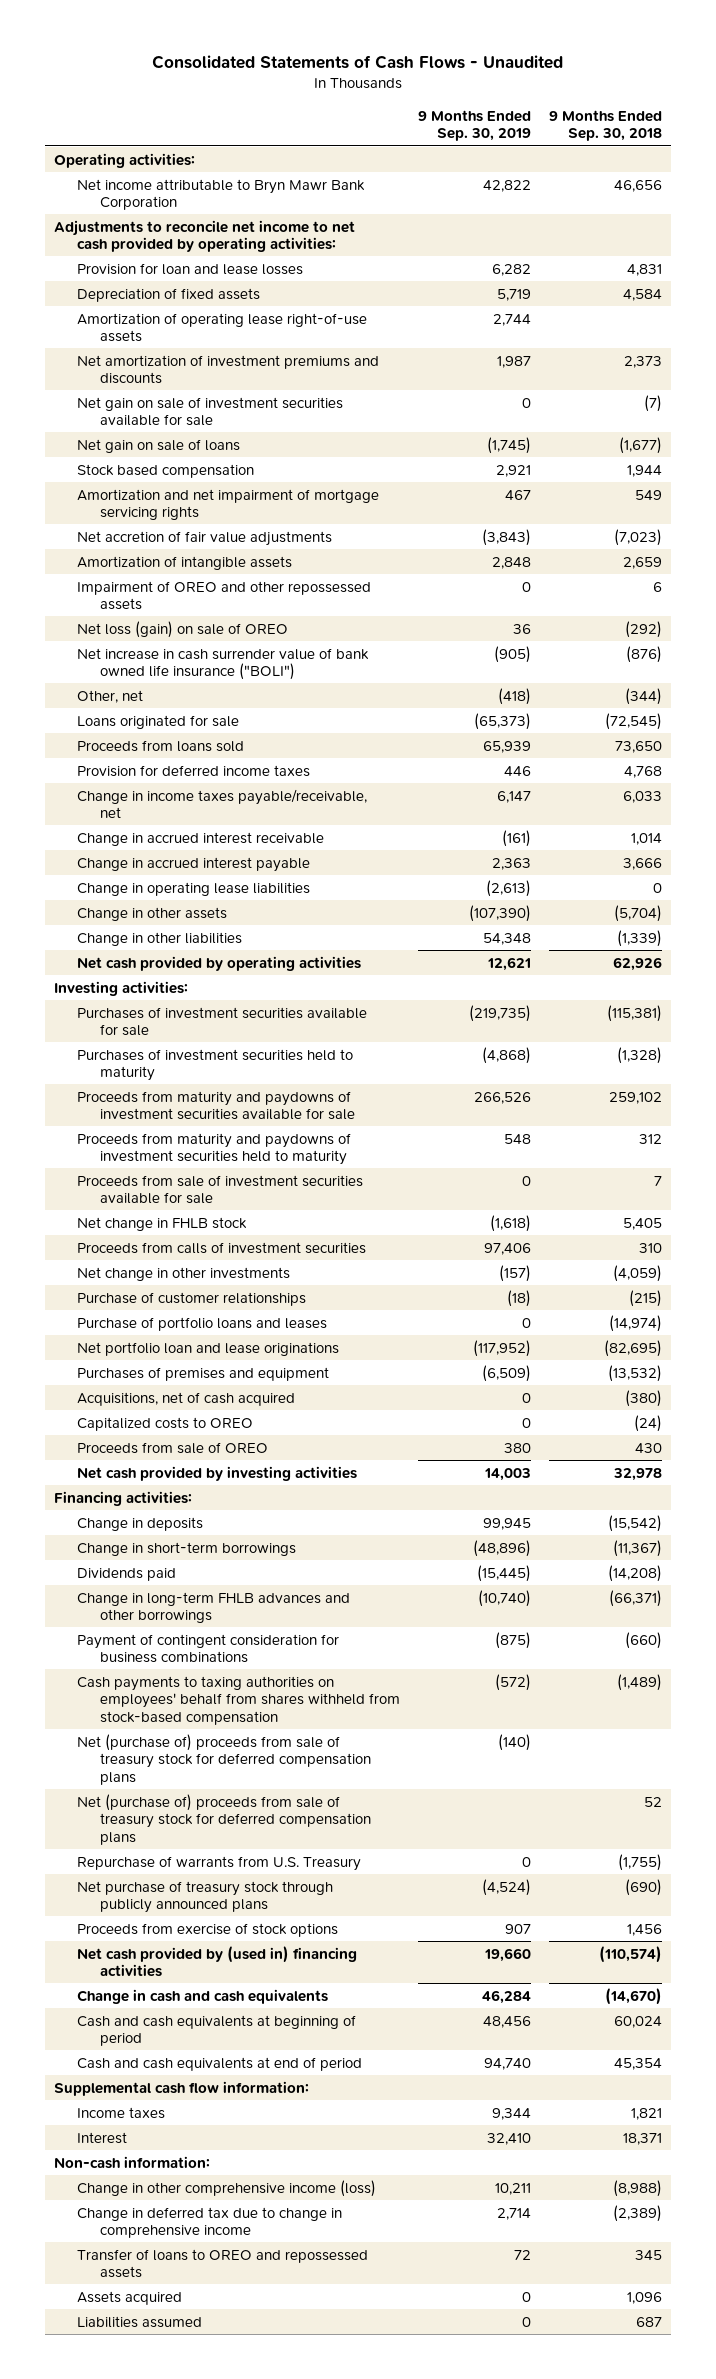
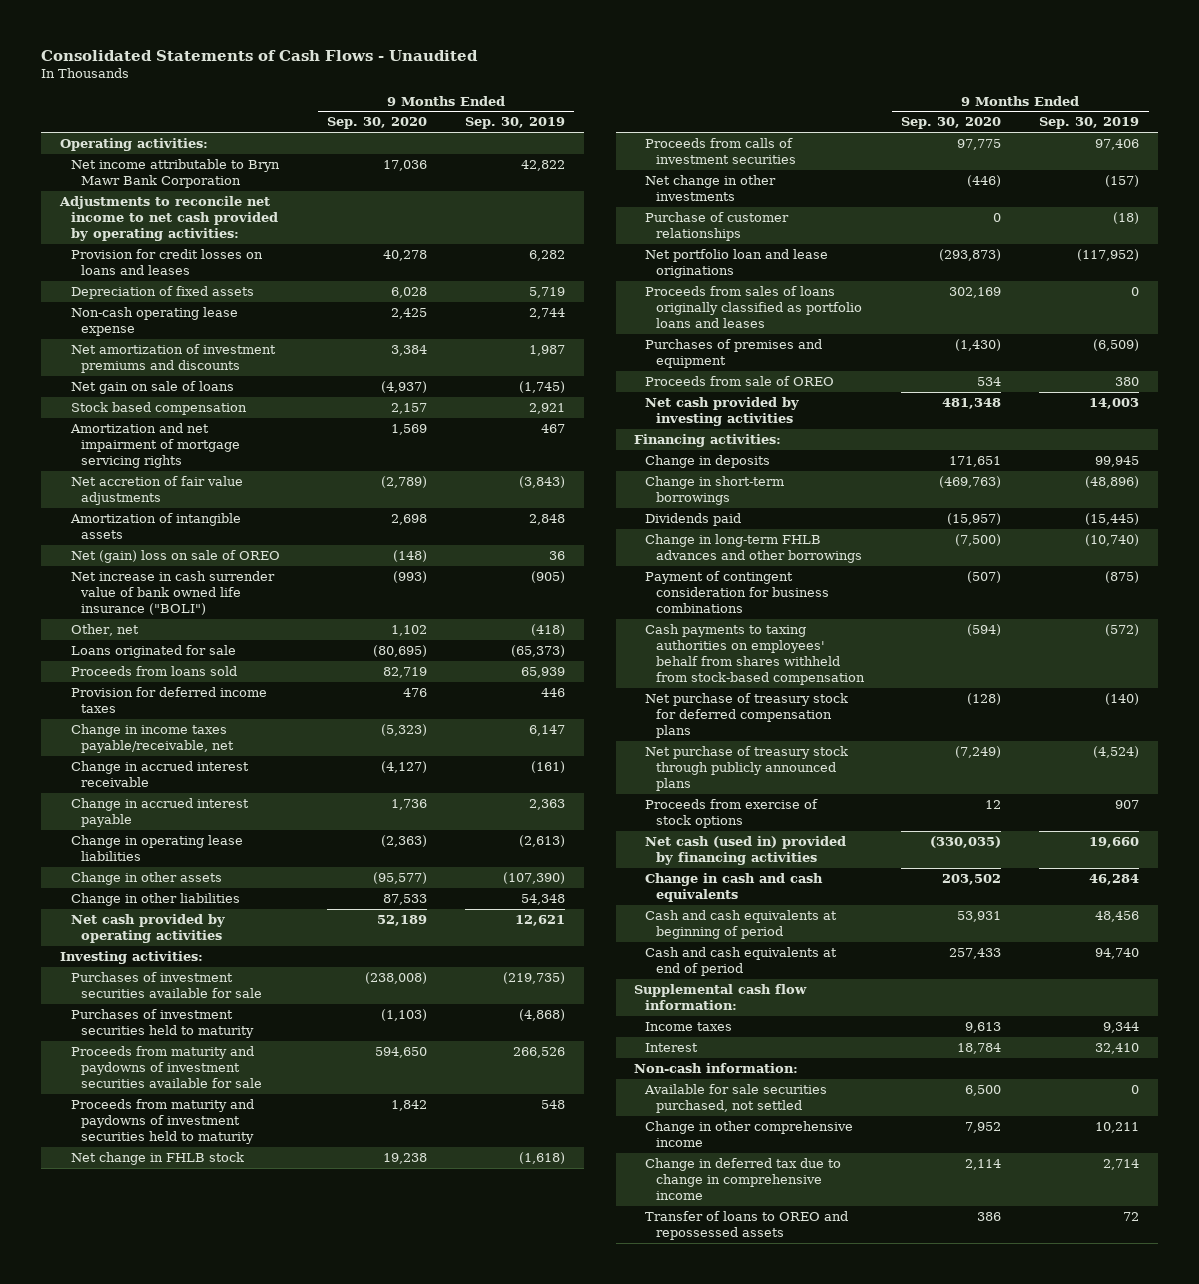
[549,109,663,142] 9 Months Ended Sep. 30, 2018 -> none
none -> [327,117,428,130] Sep. 30, 2020
[76,262,303,275] Provision for loan and lease losses -> [70,248,263,275] Provision for credit losses on loans and leases
[76,312,367,343] Amortization of operating lease right-of-use assets -> [70,306,238,336] Non-cash operating lease expense
[76,396,343,427] Net gain on sale of investment securities available for sale -> none
[76,580,371,611] Impairment of OREO and other repossessed assets -> none
[76,620,288,638] Net loss (gain) on sale of OREO -> [70,549,280,563] Net (gain) loss on sale of OREO
[76,1174,363,1205] Proceeds from sale of investment securities available for sale -> none
[76,1316,327,1331] Purchase of portfolio loans and leases -> none
none -> [645,285,862,328] Proceeds from sales of loans originally classified as portfolio loans and leases
[76,1391,295,1406] Acquisitions, net of cash acquired -> none
[76,1416,253,1431] Capitalized costs to OREO -> none
[76,1793,372,1845] Net (purchase of) proceeds from sale of treasury stock for deferred compensation plans -> none
[76,1855,361,1871] Repurchase of warrants from U.S. Treasury -> none
[76,1733,372,1785] Net (purchase of) proceeds from sale of treasury stock for deferred compensation plans -> [645,692,849,738] Net purchase of treasury stock for deferred compensation plans
[76,1945,357,1978] Net cash provided by (used in) financing activities -> [645,835,847,865] Net cash (used in) provided by financing activities
none -> [644,1083,828,1113] Available for sale securities purchased, not settled
[76,2179,376,2197] Change in other comprehensive income (loss) -> [645,1120,854,1147] Change in other comprehensive income
[76,2290,182,2305] Assets acquired -> none
[76,2315,202,2328] Liabilities assumed -> none

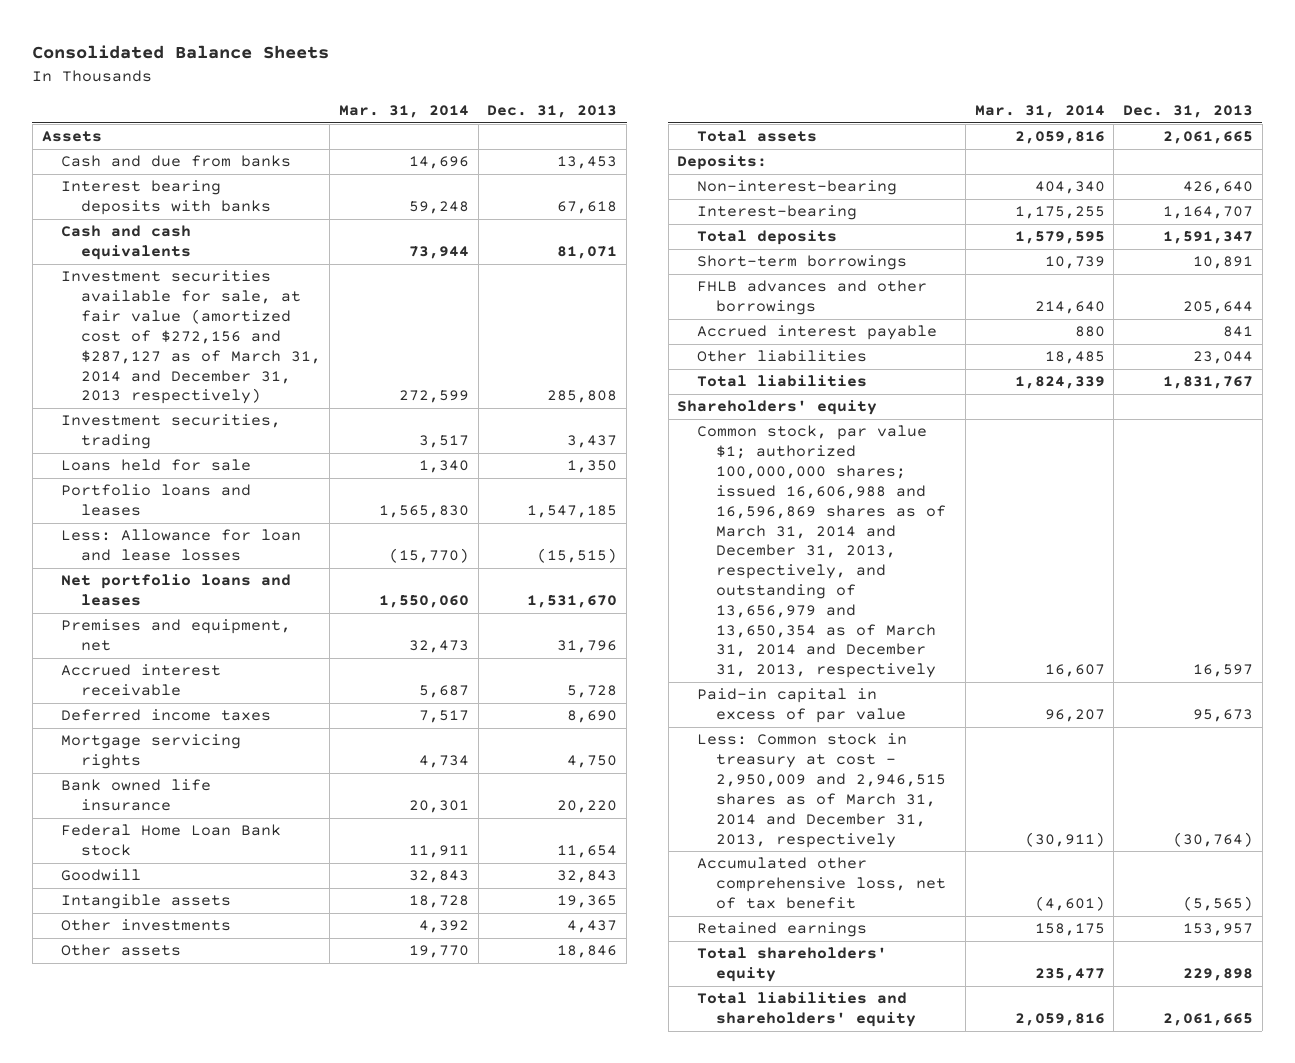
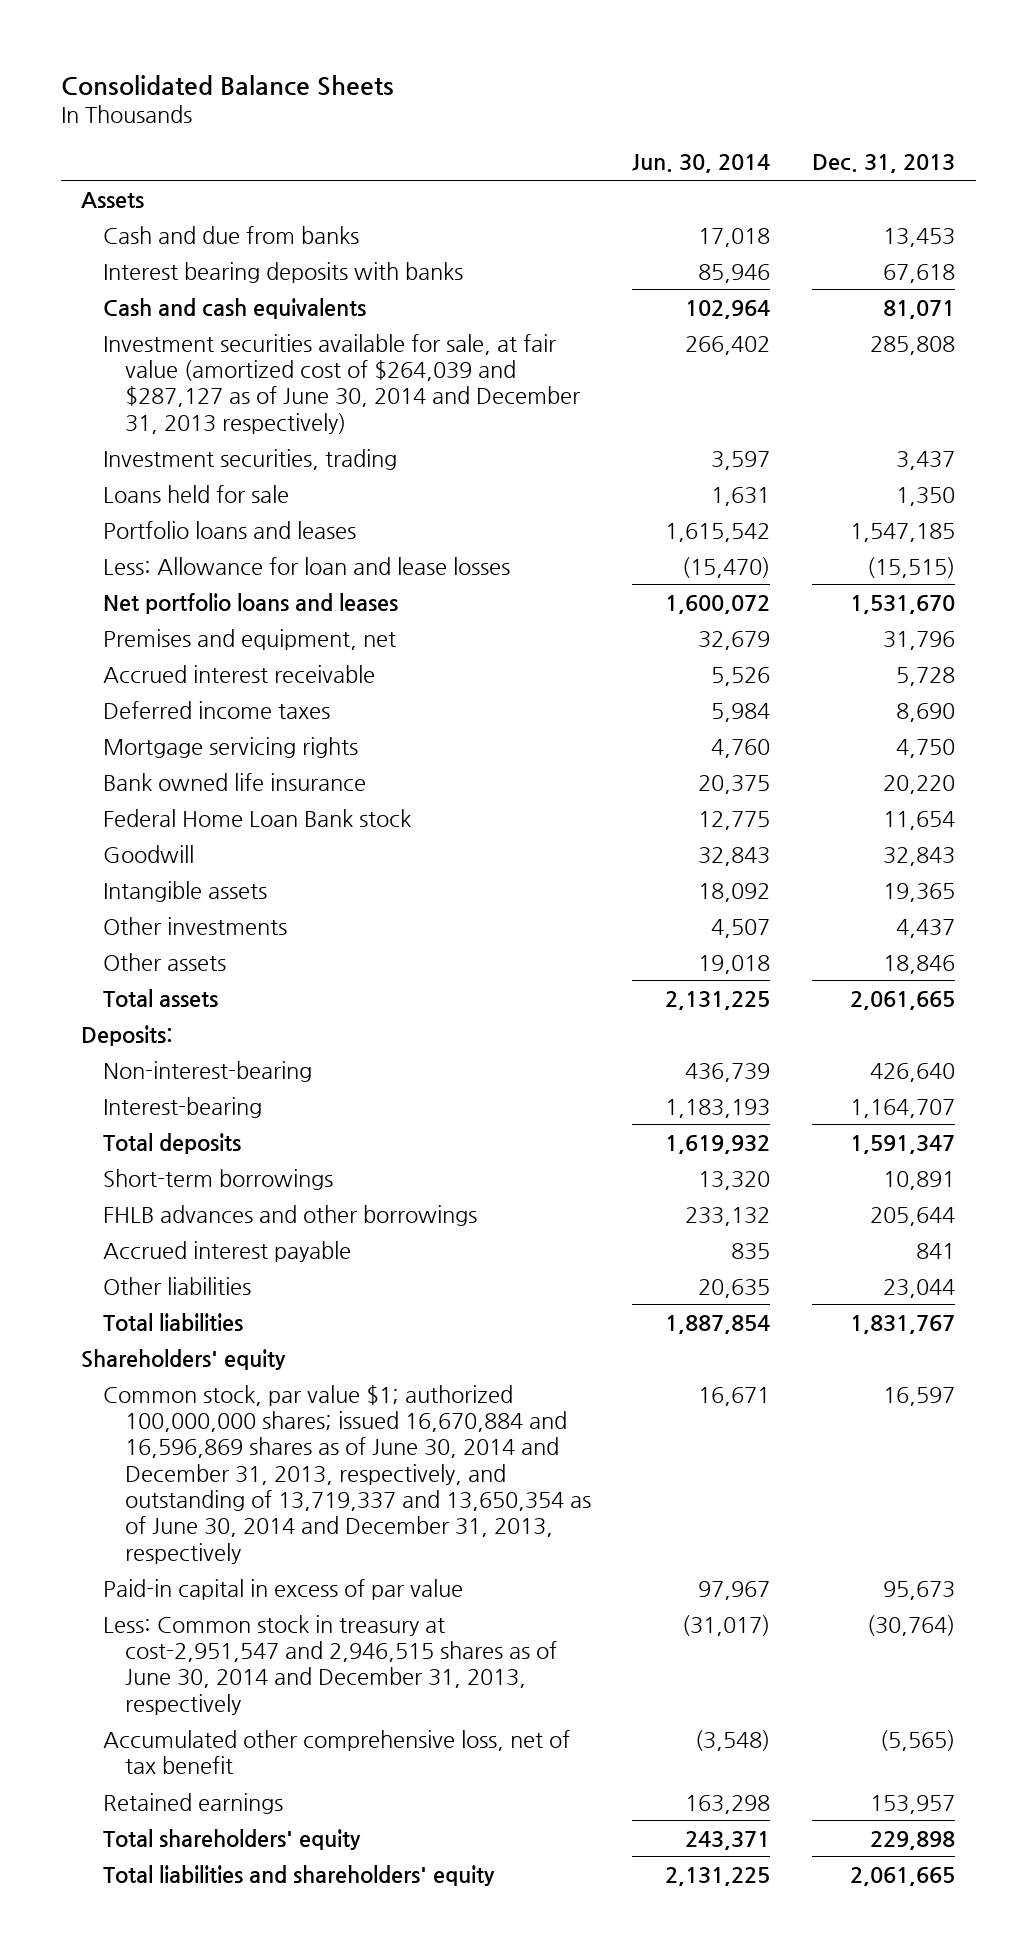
[339,104,470,118] Mar. 31, 2014 -> none
none -> [632,154,771,174] Jun. 30, 2014
[61,270,321,405] Investment securities available for sale, at fair value (amortized cost of $272,156 and $287,127 as of March 31, 2014 and December 31, 2013 respectively) -> [103,333,580,434] Investment securities available for sale, at fair value (amortized cost of $264,039 and $287,127 as of June 30, 2014 and December 31, 2013 respectively)
[696,425,947,679] Common stock, par value $1; authorized 100,000,000 shares; issued 16,606,988 and 16,596,869 shares as of March 31, 2014 and December 31, 2013, respectively, and outstanding of 13,656,979 and 13,650,354 as of March 31, 2014 and December 31, 2013, respectively -> [103,1384,591,1564] Common stock, par value $1; authorized 100,000,000 shares; issued 16,670,884 and 16,596,869 shares as of June 30, 2014 and December 31, 2013, respectively, and outstanding of 13,719,337 and 13,650,354 as of June 30, 2014 and December 31, 2013, respectively
[696,733,947,848] Less: Common stock in treasury at cost - 2,950,009 and 2,946,515 shares as of March 31, 2014 and December 31, 2013, respectively -> [103,1614,557,1715] Less: Common stock in treasury at cost-2,951,547 and 2,946,515 shares as of June 30, 2014 and December 31, 2013, respectively

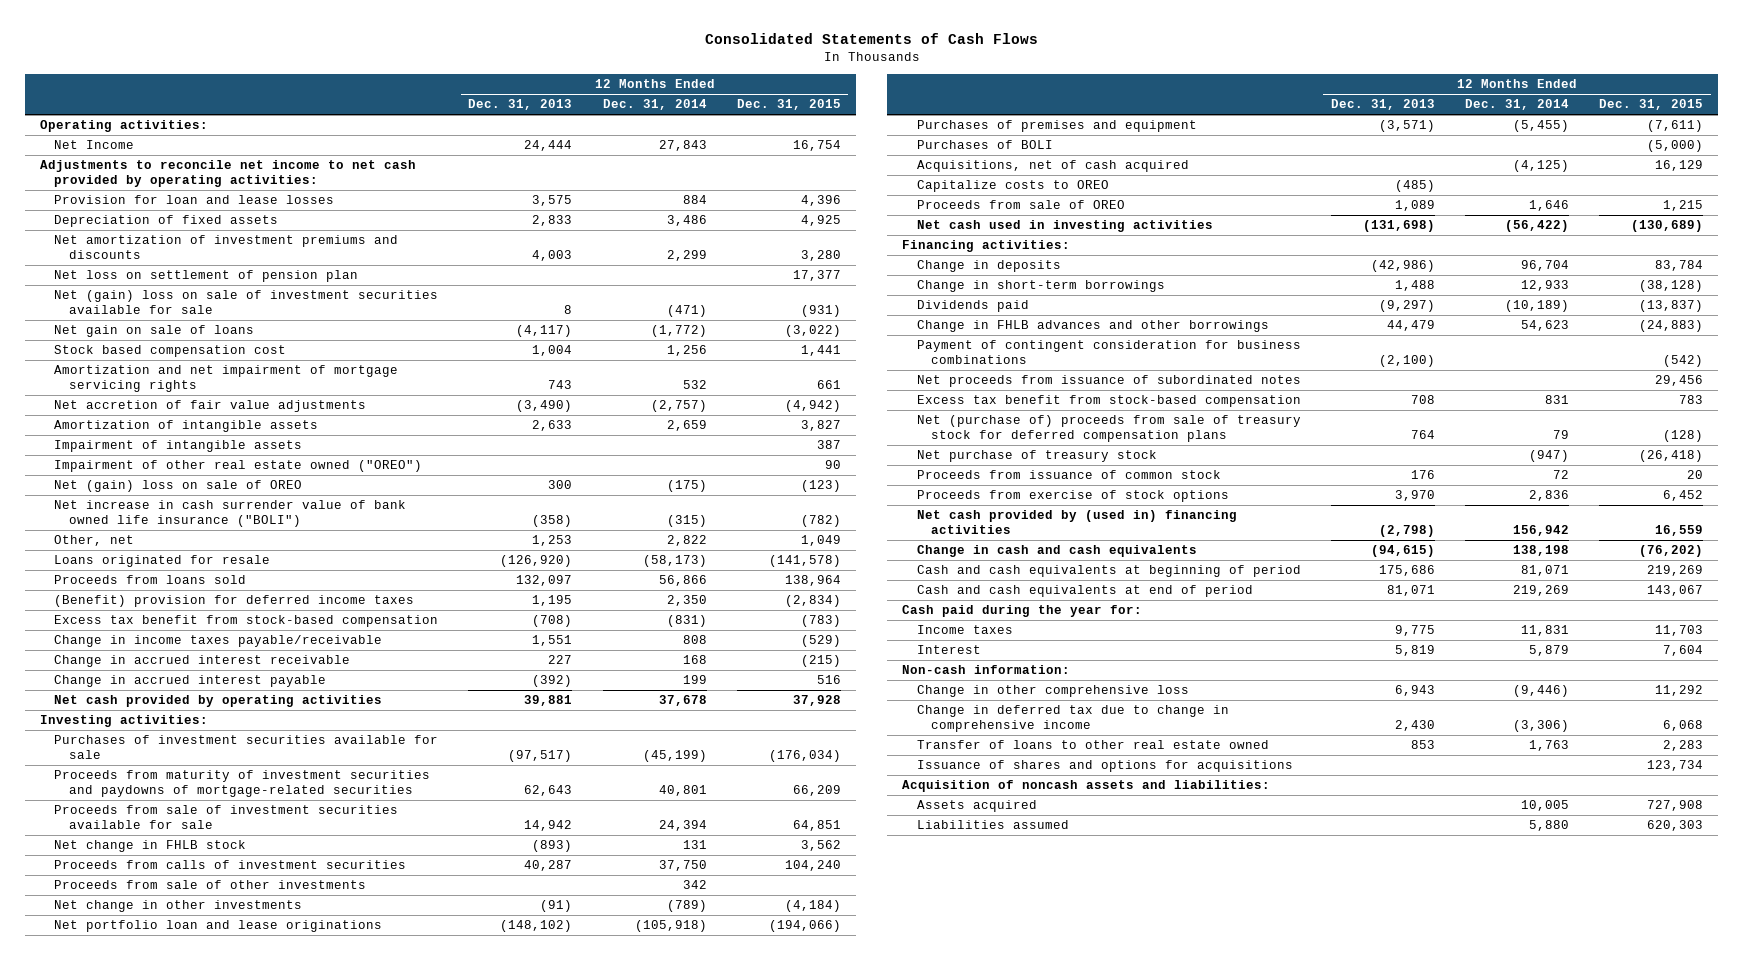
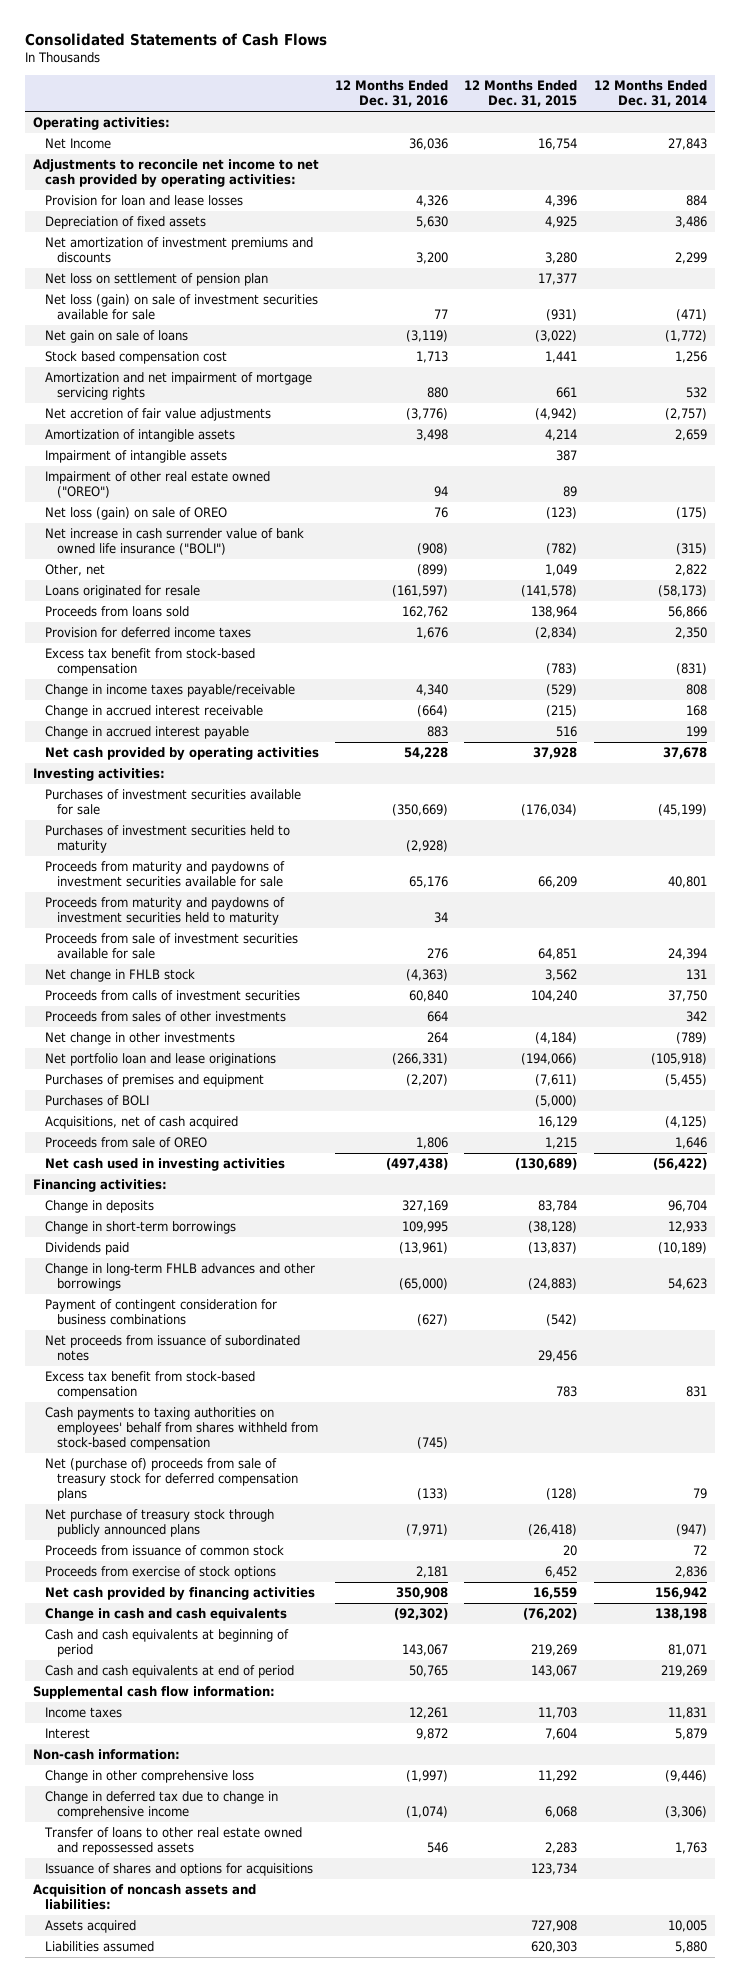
[468,99,573,111] Dec. 31, 2013 -> none
none -> [335,80,449,108] 12 Months Ended Dec. 31, 2016
[54,290,439,314] Net (gain) loss on sale of investment securities available for sale -> [44,294,318,321] Net loss (gain) on sale of investment securities available for sale
[800,420,841,432] 3,827 -> [545,429,578,442] 4,214
[824,460,841,470] 90 -> [563,486,578,498] 89
[54,480,303,493] Net (gain) loss on sale of OREO -> [44,507,227,521] Net loss (gain) on sale of OREO
[54,595,415,608] (Benefit) provision for deferred income taxes -> [44,627,251,639] Provision for deferred income taxes
none -> [44,825,290,854] Purchases of investment securities held to maturity
[54,770,431,797] Proceeds from maturity of investment securities and paydowns of mortgage-related securities -> [44,861,285,888] Proceeds from maturity and paydowns of investment securities available for sale
none -> [44,897,285,926] Proceeds from maturity and paydowns of investment securities held to maturity
[54,880,367,890] Proceeds from sale of other investments -> [44,1011,286,1023] Proceeds from sales of other investments
[916,180,1109,193] Capitalize costs to OREO -> none
[916,320,1269,333] Change in FHLB advances and other borrowings -> [44,1263,315,1292] Change in long-term FHLB advances and other borrowings
none -> [44,1407,318,1451] Cash payments to taxing authorities on employees' behalf from shares withheld from stock-based compensation
[916,450,1157,463] Net purchase of treasury stock -> [44,1509,274,1538] Net purchase of treasury stock through publicly announced plans
[916,510,1237,534] Net cash provided by (used in) financing activities -> [44,1587,315,1601] Net cash provided by financing activities
[902,605,1143,618] Cash paid during the year for: -> none
none -> [32,1686,275,1700] Supplemental cash flow information:
[916,740,1269,750] Transfer of loans to other real estate owned -> [43,1827,302,1856] Transfer of loans to other real estate owned and repossessed assets

